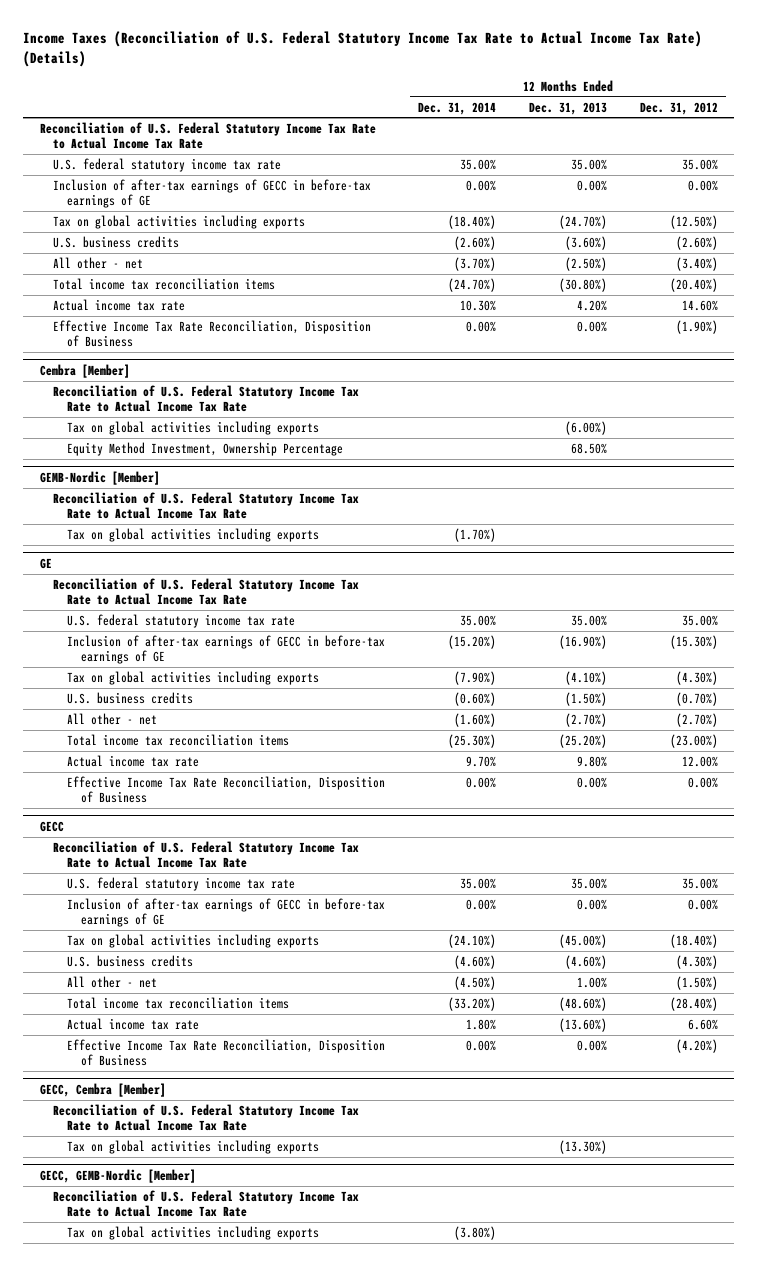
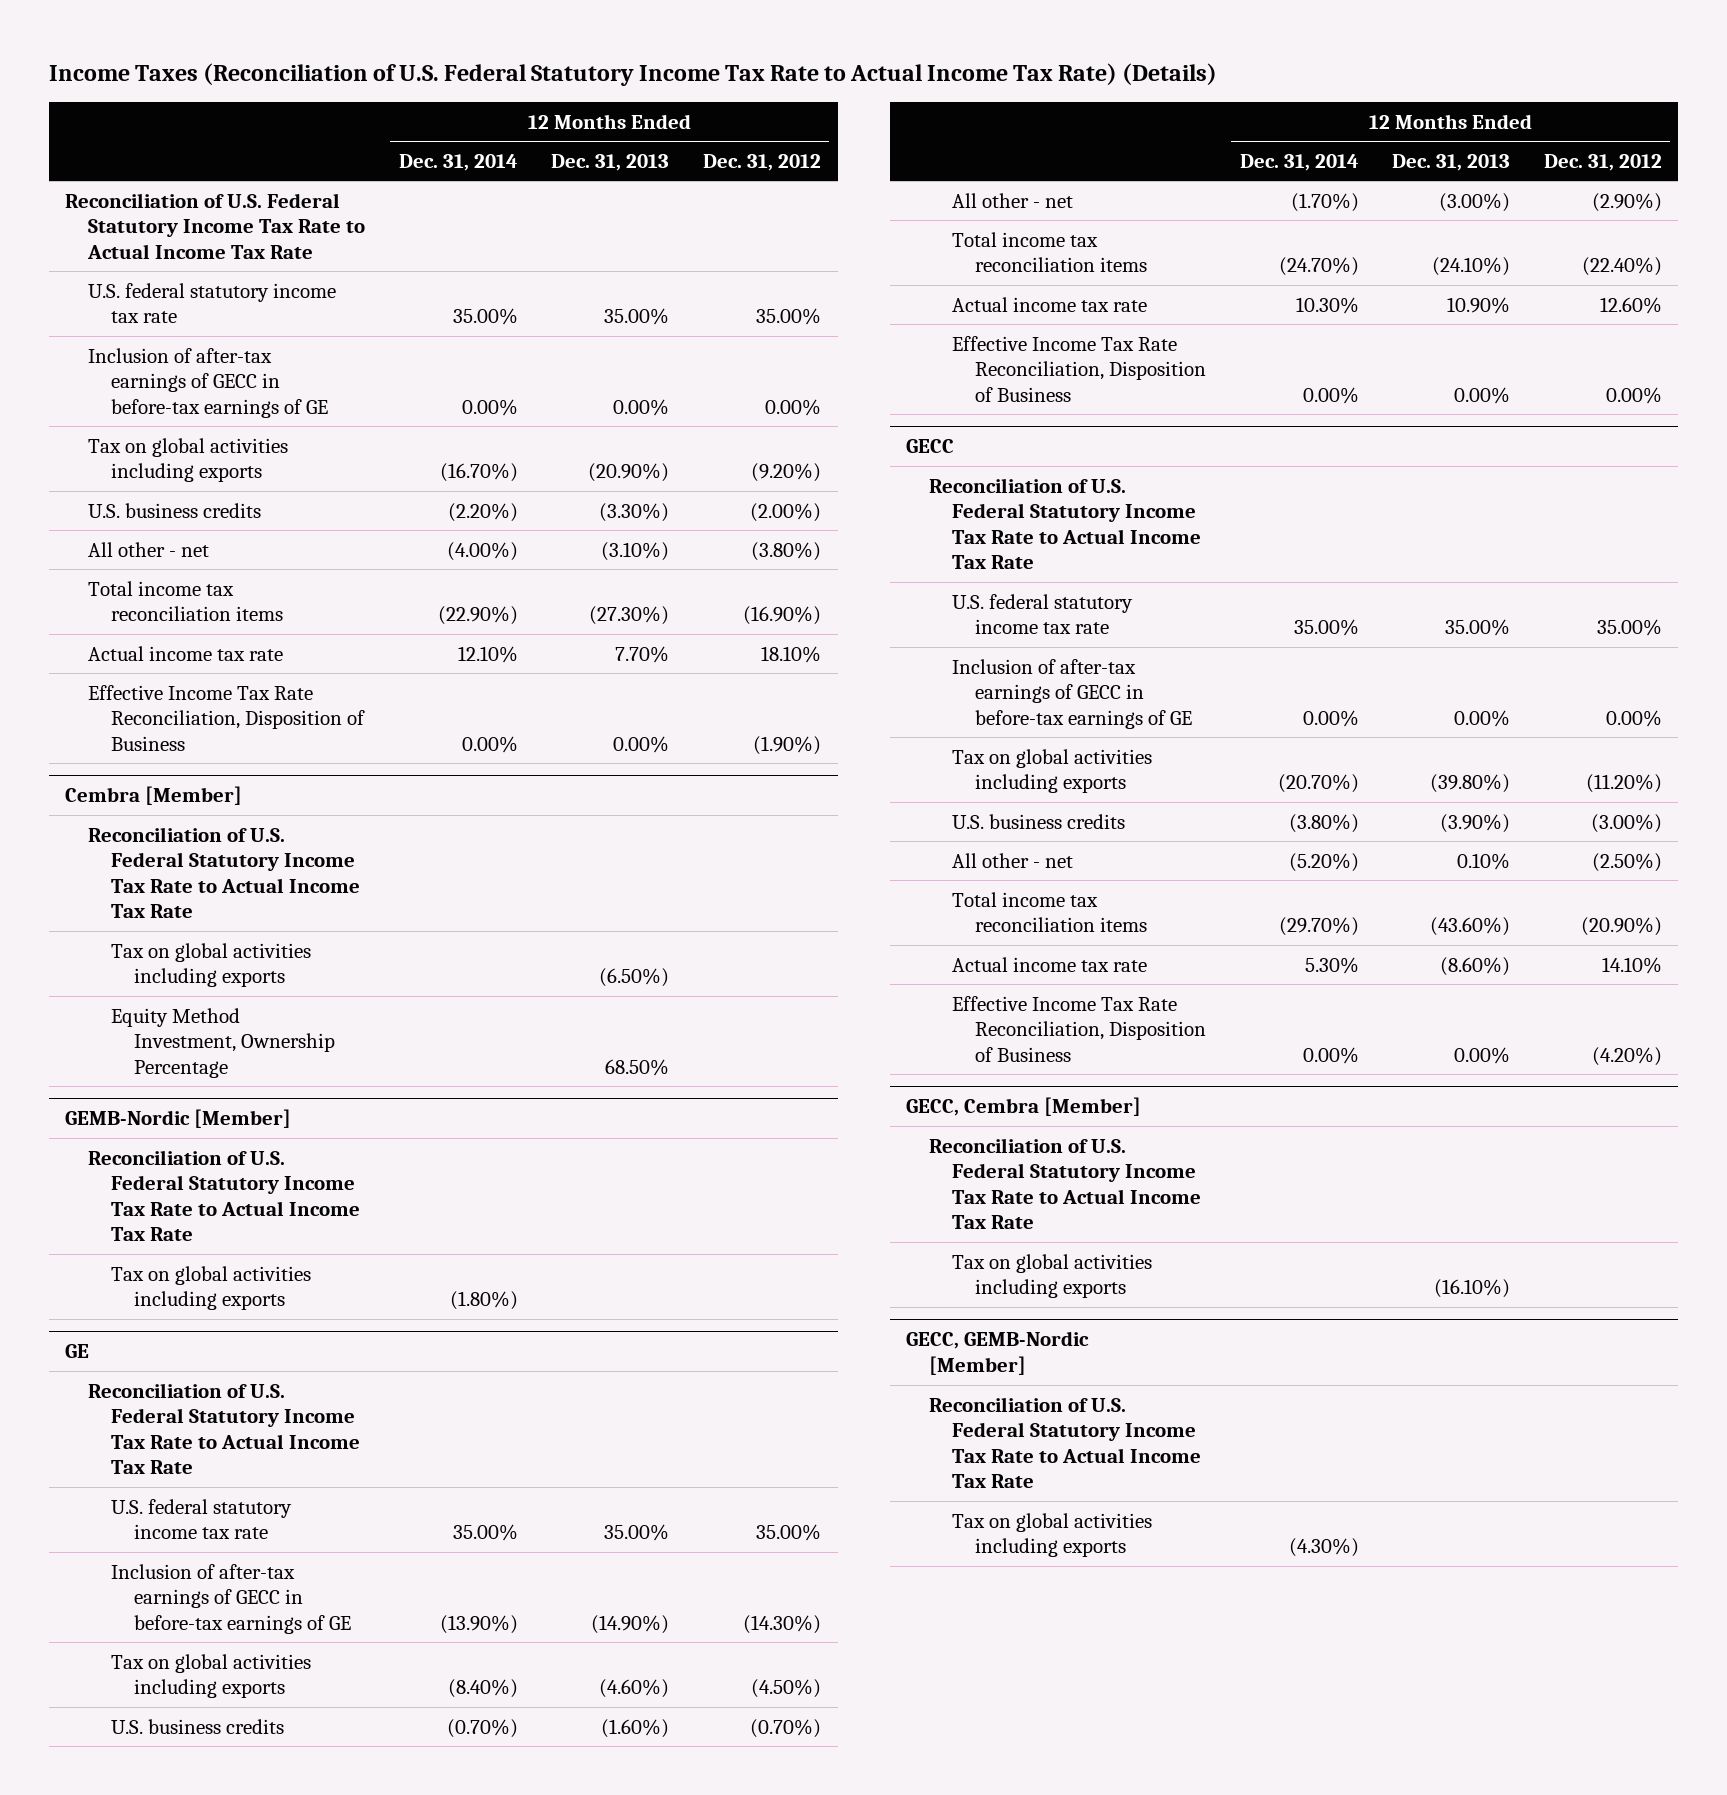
[448,214,497,229] (18.40%) -> [439,463,518,483] (16.70%)
[558,214,607,229] (24.70%) -> [588,463,670,483] (20.90%)
[669,214,718,229] (12.50%) -> [750,463,821,483] (9.20%)
[454,235,497,250] (2.60%) -> [447,502,518,522] (2.20%)
[564,235,607,250] (3.60%) -> [599,502,670,522] (3.30%)
[675,235,718,250] (2.60%) -> [749,502,821,522] (2.00%)
[454,256,497,271] (3.70%) -> [446,541,518,561] (4.00%)
[564,256,607,271] (2.50%) -> [601,541,670,561] (3.10%)
[675,256,718,271] (3.40%) -> [750,541,821,561] (3.80%)
[448,277,497,292] (24.70%) -> [437,606,518,626] (22.90%)
[558,277,607,292] (30.80%) -> [589,606,670,626] (27.30%)
[669,277,718,292] (20.40%) -> [742,606,821,626] (16.90%)
[460,299,497,311] 10.30% -> [457,645,518,663] 12.10%
[576,299,607,311] 4.20% -> [615,645,670,663] 7.70%
[681,299,718,311] 14.60% -> [760,645,821,663] 18.10%
[564,420,607,435] (6.00%) -> [599,968,670,988] (6.50%)
[454,527,497,542] (1.70%) -> [449,1291,518,1311] (1.80%)
[448,634,497,649] (15.20%) -> [439,1614,518,1634] (13.90%)
[558,634,607,649] (16.90%) -> [591,1614,670,1634] (14.90%)
[669,634,718,649] (15.30%) -> [742,1614,821,1634] (14.30%)
[454,670,497,685] (7.90%) -> [447,1679,518,1699] (8.40%)
[564,670,607,685] (4.10%) -> [599,1679,670,1699] (4.60%)
[675,670,718,685] (4.30%) -> [750,1679,821,1699] (4.50%)
[454,691,497,706] (0.60%) -> [446,1718,518,1738] (0.70%)
[564,691,607,706] (1.50%) -> [601,1718,670,1738] (1.60%)
[454,712,497,727] (1.60%) -> [1290,192,1359,212] (1.70%)
[564,712,607,727] (2.70%) -> [1439,192,1511,212] (3.00%)
[675,712,718,727] (2.70%) -> [1591,192,1662,212] (2.90%)
[448,733,497,748] (25.30%) -> [1278,257,1359,277] (24.70%)
[558,733,607,748] (25.20%) -> [1432,257,1511,277] (24.10%)
[669,733,718,748] (23.00%) -> [1581,257,1662,277] (22.40%)
[466,755,497,767] 9.70% -> [1295,296,1359,314] 10.30%
[576,755,607,767] 9.80% -> [1447,296,1511,314] 10.90%
[681,755,718,767] 12.00% -> [1599,296,1662,314] 12.60%
[448,933,497,948] (24.10%) -> [1277,774,1359,794] (20.70%)
[558,933,607,948] (45.00%) -> [1430,774,1511,794] (39.80%)
[669,933,718,948] (18.40%) -> [1585,774,1662,794] (11.20%)
[454,954,497,969] (4.60%) -> [1288,813,1359,833] (3.80%)
[564,954,607,969] (4.60%) -> [1440,813,1511,833] (3.90%)
[675,954,718,969] (4.30%) -> [1590,813,1662,833] (3.00%)
[454,975,497,990] (4.50%) -> [1288,852,1359,872] (5.20%)
[576,976,607,988] 1.00% -> [1457,852,1511,870] 0.10%
[675,975,718,990] (1.50%) -> [1591,852,1662,872] (2.50%)
[448,996,497,1011] (33.20%) -> [1278,917,1359,937] (29.70%)
[558,996,607,1011] (48.60%) -> [1430,917,1511,937] (43.60%)
[669,996,718,1011] (28.40%) -> [1580,917,1662,937] (20.90%)
[466,1018,497,1030] 1.80% -> [1304,956,1359,974] 5.30%
[558,1017,607,1032] (13.60%) -> [1440,956,1511,976] (8.60%)
[687,1018,718,1030] 6.60% -> [1601,956,1662,974] 14.10%
[558,1139,607,1154] (13.30%) -> [1434,1279,1511,1299] (16.10%)
[454,1225,497,1240] (3.80%) -> [1288,1538,1359,1558] (4.30%)

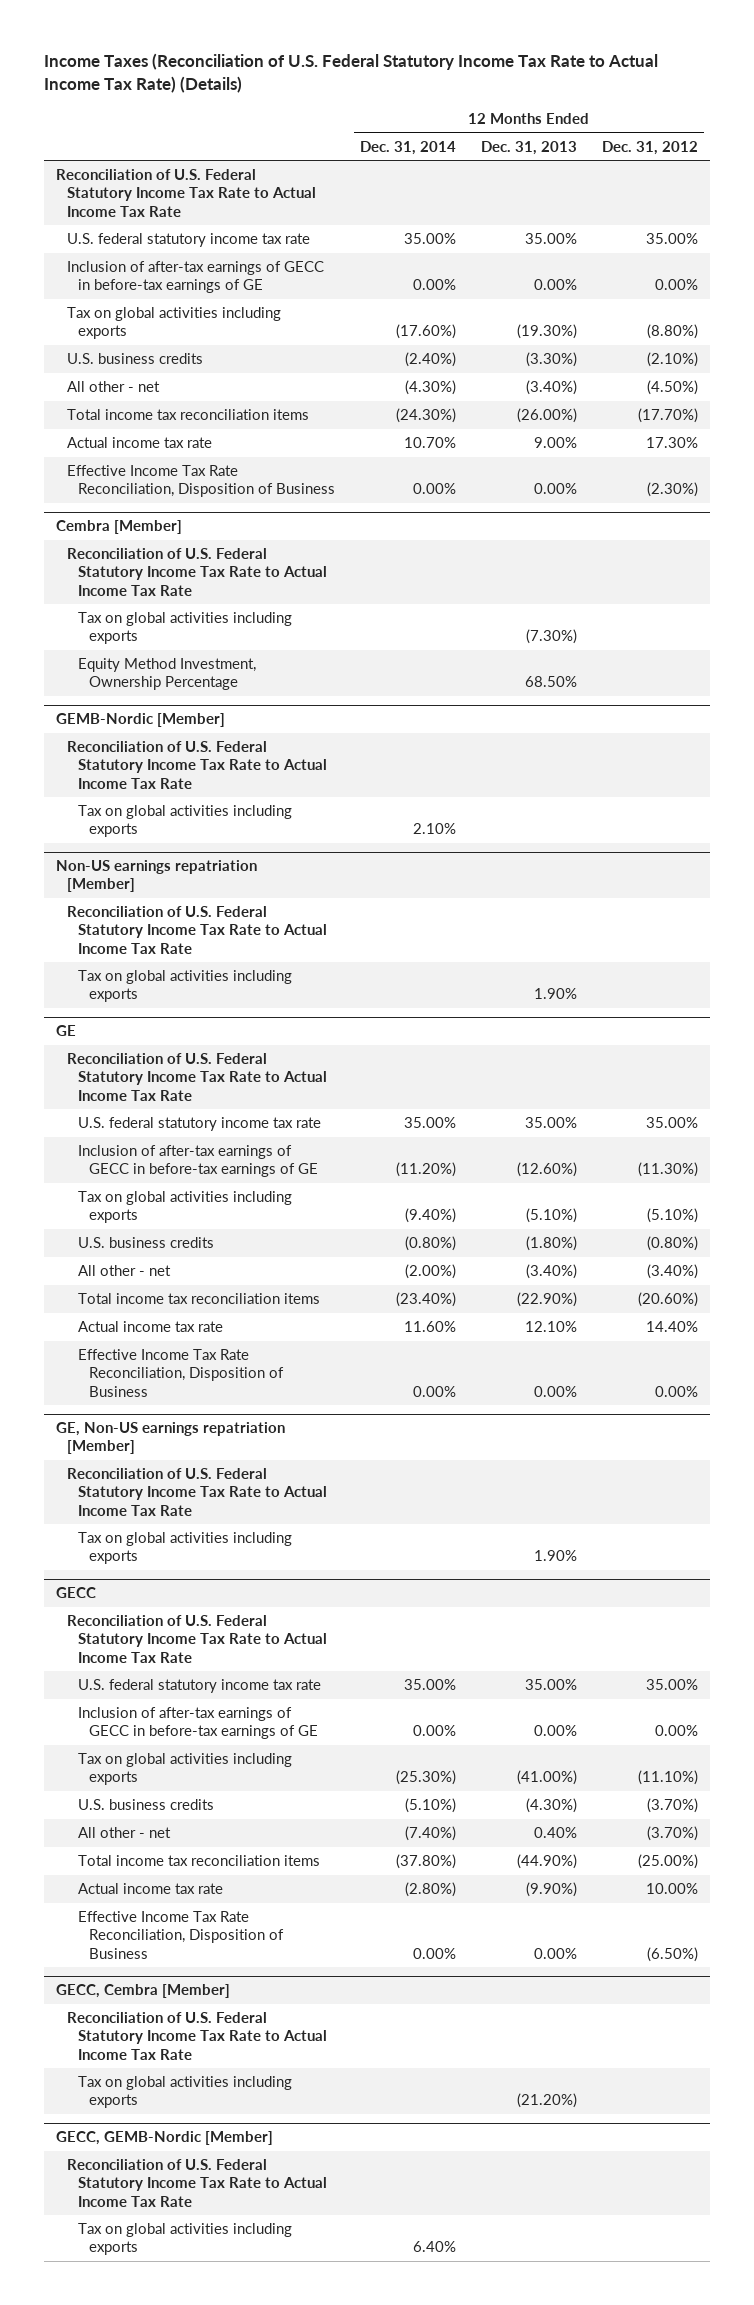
[439,463,518,483] (16.70%) -> [395,324,456,340] (17.60%)
[588,463,670,483] (20.90%) -> [516,324,577,340] (19.30%)
[750,463,821,483] (9.20%) -> [646,324,698,340] (8.80%)
[447,502,518,522] (2.20%) -> [404,352,456,368] (2.40%)
[749,502,821,522] (2.00%) -> [646,352,698,368] (2.10%)
[446,541,518,561] (4.00%) -> [404,380,456,396] (4.30%)
[601,541,670,561] (3.10%) -> [525,380,577,396] (3.40%)
[750,541,821,561] (3.80%) -> [646,380,698,396] (4.50%)
[437,606,518,626] (22.90%) -> [395,408,456,424] (24.30%)
[589,606,670,626] (27.30%) -> [516,408,577,424] (26.00%)
[742,606,821,626] (16.90%) -> [637,408,698,424] (17.70%)
[457,645,518,663] 12.10% -> [403,437,456,449] 10.70%
[615,645,670,663] 7.70% -> [533,437,577,449] 9.00%
[760,645,821,663] 18.10% -> [645,437,698,449] 17.30%
[752,735,821,755] (1.90%) -> [646,482,698,498] (2.30%)
[599,968,670,988] (6.50%) -> [525,629,577,645] (7.30%)
[449,1291,518,1311] (1.80%) -> [412,823,456,835] 2.10%
none -> [56,860,258,893] Non-US earnings repatriation [Member]
none -> [66,906,327,954] Reconciliation of U.S. Federal Statutory Income Tax Rate to Actual Income Tax Rate
none -> [77,970,292,1003] Tax on global activities including exports
[439,1614,518,1634] (13.90%) -> [395,1162,456,1178] (11.20%)
[591,1614,670,1634] (14.90%) -> [516,1162,577,1178] (12.60%)
[742,1614,821,1634] (14.30%) -> [637,1162,698,1178] (11.30%)
[447,1679,518,1699] (8.40%) -> [404,1208,456,1224] (9.40%)
[599,1679,670,1699] (4.60%) -> [525,1208,577,1224] (5.10%)
[750,1679,821,1699] (4.50%) -> [646,1208,698,1224] (5.10%)
[446,1718,518,1738] (0.70%) -> [404,1236,456,1252] (0.80%)
[601,1718,670,1738] (1.60%) -> [525,1236,577,1252] (1.80%)
[749,1718,821,1738] (0.70%) -> [646,1236,698,1252] (0.80%)
[1290,192,1359,212] (1.70%) -> [404,1264,456,1280] (2.00%)
[1439,192,1511,212] (3.00%) -> [525,1264,577,1280] (3.40%)
[1591,192,1662,212] (2.90%) -> [646,1264,698,1280] (3.40%)
[1278,257,1359,277] (24.70%) -> [395,1292,456,1308] (23.40%)
[1432,257,1511,277] (24.10%) -> [516,1292,577,1308] (22.90%)
[1581,257,1662,277] (22.40%) -> [637,1292,698,1308] (20.60%)
[1295,296,1359,314] 10.30% -> [403,1321,456,1333] 11.60%
[1447,296,1511,314] 10.90% -> [524,1321,577,1333] 12.10%
[1599,296,1662,314] 12.60% -> [645,1321,698,1333] 14.40%
none -> [56,1422,286,1455] GE, Non-US earnings repatriation [Member]
none -> [66,1468,327,1516] Reconciliation of U.S. Federal Statutory Income Tax Rate to Actual Income Tax Rate
none -> [77,1532,292,1565] Tax on global activities including exports
[1277,774,1359,794] (20.70%) -> [395,1770,456,1786] (25.30%)
[1430,774,1511,794] (39.80%) -> [516,1770,577,1786] (41.00%)
[1585,774,1662,794] (11.20%) -> [637,1770,698,1786] (11.10%)
[1288,813,1359,833] (3.80%) -> [404,1798,456,1814] (5.10%)
[1440,813,1511,833] (3.90%) -> [525,1798,577,1814] (4.30%)
[1590,813,1662,833] (3.00%) -> [646,1798,698,1814] (3.70%)
[1288,852,1359,872] (5.20%) -> [404,1826,456,1842] (7.40%)
[1457,852,1511,870] 0.10% -> [533,1827,577,1839] 0.40%
[1591,852,1662,872] (2.50%) -> [646,1826,698,1842] (3.70%)
[1278,917,1359,937] (29.70%) -> [395,1854,456,1870] (37.80%)
[1430,917,1511,937] (43.60%) -> [516,1854,577,1870] (44.90%)
[1580,917,1662,937] (20.90%) -> [637,1854,698,1870] (25.00%)
[1304,956,1359,974] 5.30% -> [404,1882,456,1898] (2.80%)
[1440,956,1511,976] (8.60%) -> [525,1882,577,1898] (9.90%)
[1601,956,1662,974] 14.10% -> [645,1883,698,1895] 10.00%
[1591,1046,1662,1066] (4.20%) -> [646,1946,698,1962] (6.50%)
[1434,1279,1511,1299] (16.10%) -> [516,2093,577,2109] (21.20%)
[1288,1538,1359,1558] (4.30%) -> [412,2241,456,2253] 6.40%

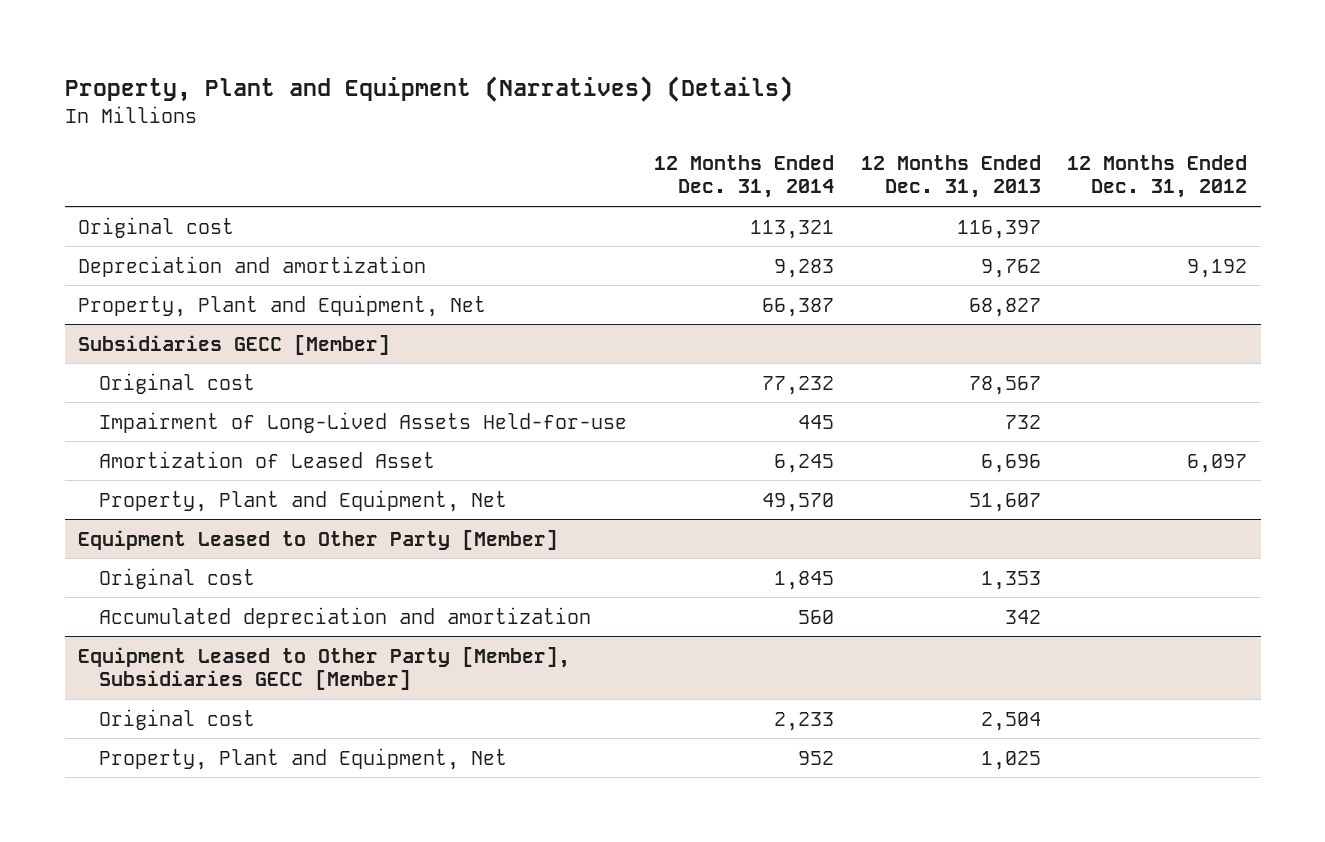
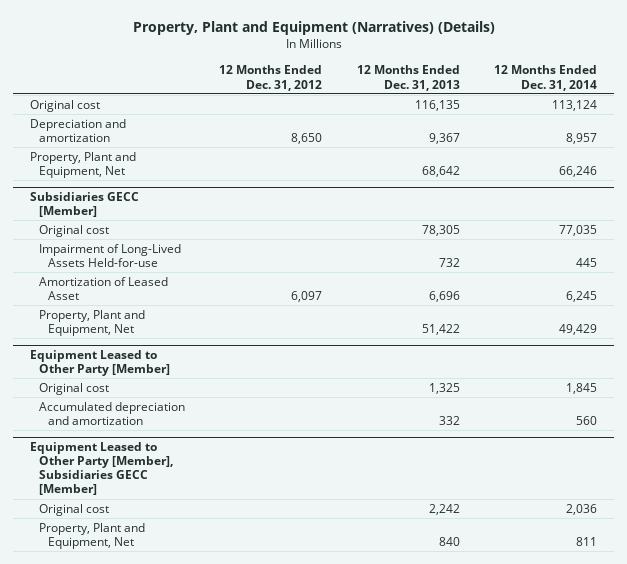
[750,219,835,239] 113,321 -> [551,99,597,111] 113,124
[956,219,1041,239] 116,397 -> [414,99,460,111] 116,135
[774,258,835,278] 9,283 -> [565,132,597,144] 8,957
[980,258,1041,278] 9,762 -> [428,132,460,144] 9,367
[1187,258,1248,278] 9,192 -> [291,132,323,144] 8,650
[762,297,835,317] 66,387 -> [558,165,597,177] 66,246
[968,297,1041,317] 68,827 -> [421,165,460,177] 68,642
[762,375,835,395] 77,232 -> [558,224,597,236] 77,035
[968,375,1041,395] 78,567 -> [421,224,460,236] 78,305
[762,492,835,512] 49,570 -> [558,323,597,335] 49,429
[968,492,1041,512] 51,607 -> [421,323,460,335] 51,422
[980,570,1041,590] 1,353 -> [428,382,460,394] 1,325
[1004,609,1041,624] 342 -> [438,415,460,425] 332
[774,711,835,731] 2,233 -> [565,503,597,515] 2,036
[980,711,1041,731] 2,504 -> [428,503,460,515] 2,242
[798,750,835,765] 952 -> [575,536,597,546] 811
[980,750,1041,770] 1,025 -> [438,536,460,546] 840

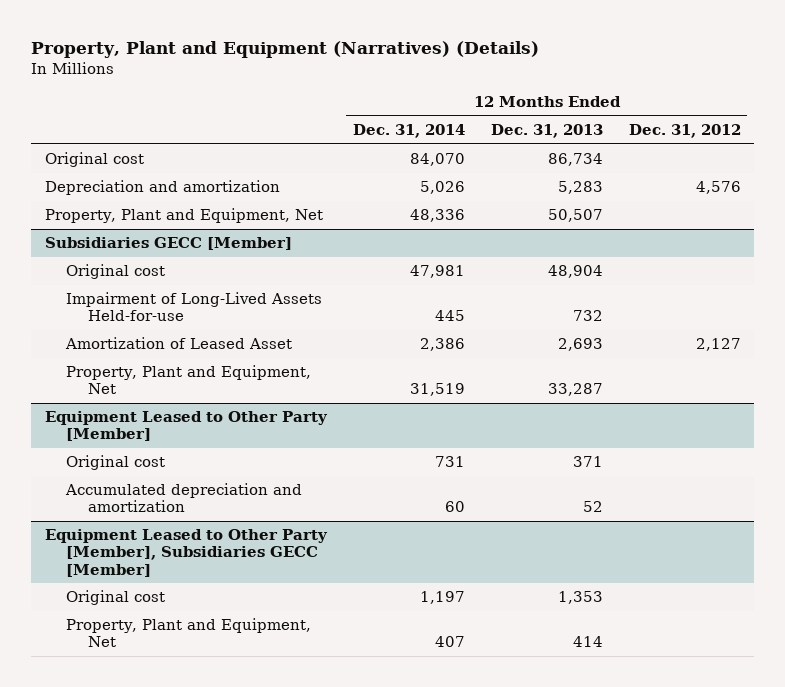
[414,99,460,111] 116,135 -> [547,153,603,167] 86,734
[551,99,597,111] 113,124 -> [409,153,465,167] 84,070
[291,132,323,144] 8,650 -> [695,181,741,195] 4,576
[428,132,460,144] 9,367 -> [557,181,603,195] 5,283
[565,132,597,144] 8,957 -> [419,181,465,195] 5,026
[421,165,460,177] 68,642 -> [547,209,603,223] 50,507
[558,165,597,177] 66,246 -> [409,209,465,223] 48,336
[421,224,460,236] 78,305 -> [547,265,603,279] 48,904
[558,224,597,236] 77,035 -> [409,265,465,279] 47,981
[291,290,323,302] 6,097 -> [695,338,741,352] 2,127
[428,290,460,302] 6,696 -> [557,338,603,352] 2,693
[565,290,597,302] 6,245 -> [419,338,465,352] 2,386
[421,323,460,335] 51,422 -> [547,383,603,397] 33,287
[558,323,597,335] 49,429 -> [409,383,465,397] 31,519
[428,382,460,394] 1,325 -> [572,456,603,468] 371
[565,382,597,394] 1,845 -> [434,456,465,468] 731
[438,415,460,425] 332 -> [582,501,603,513] 52
[575,415,597,425] 560 -> [444,501,465,513] 60
[428,503,460,515] 2,242 -> [557,591,603,605] 1,353
[565,503,597,515] 2,036 -> [419,591,465,605] 1,197
[438,536,460,546] 840 -> [572,636,603,648] 414
[575,536,597,546] 811 -> [434,636,465,648] 407

